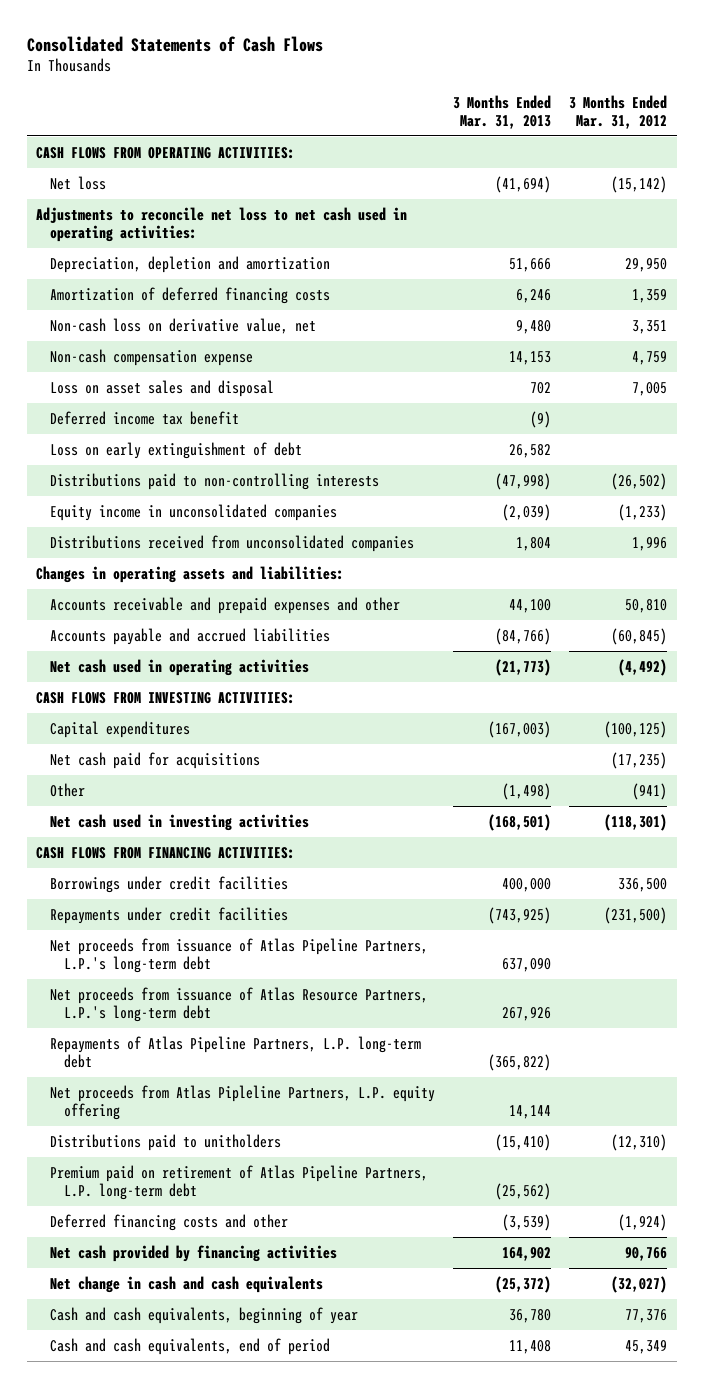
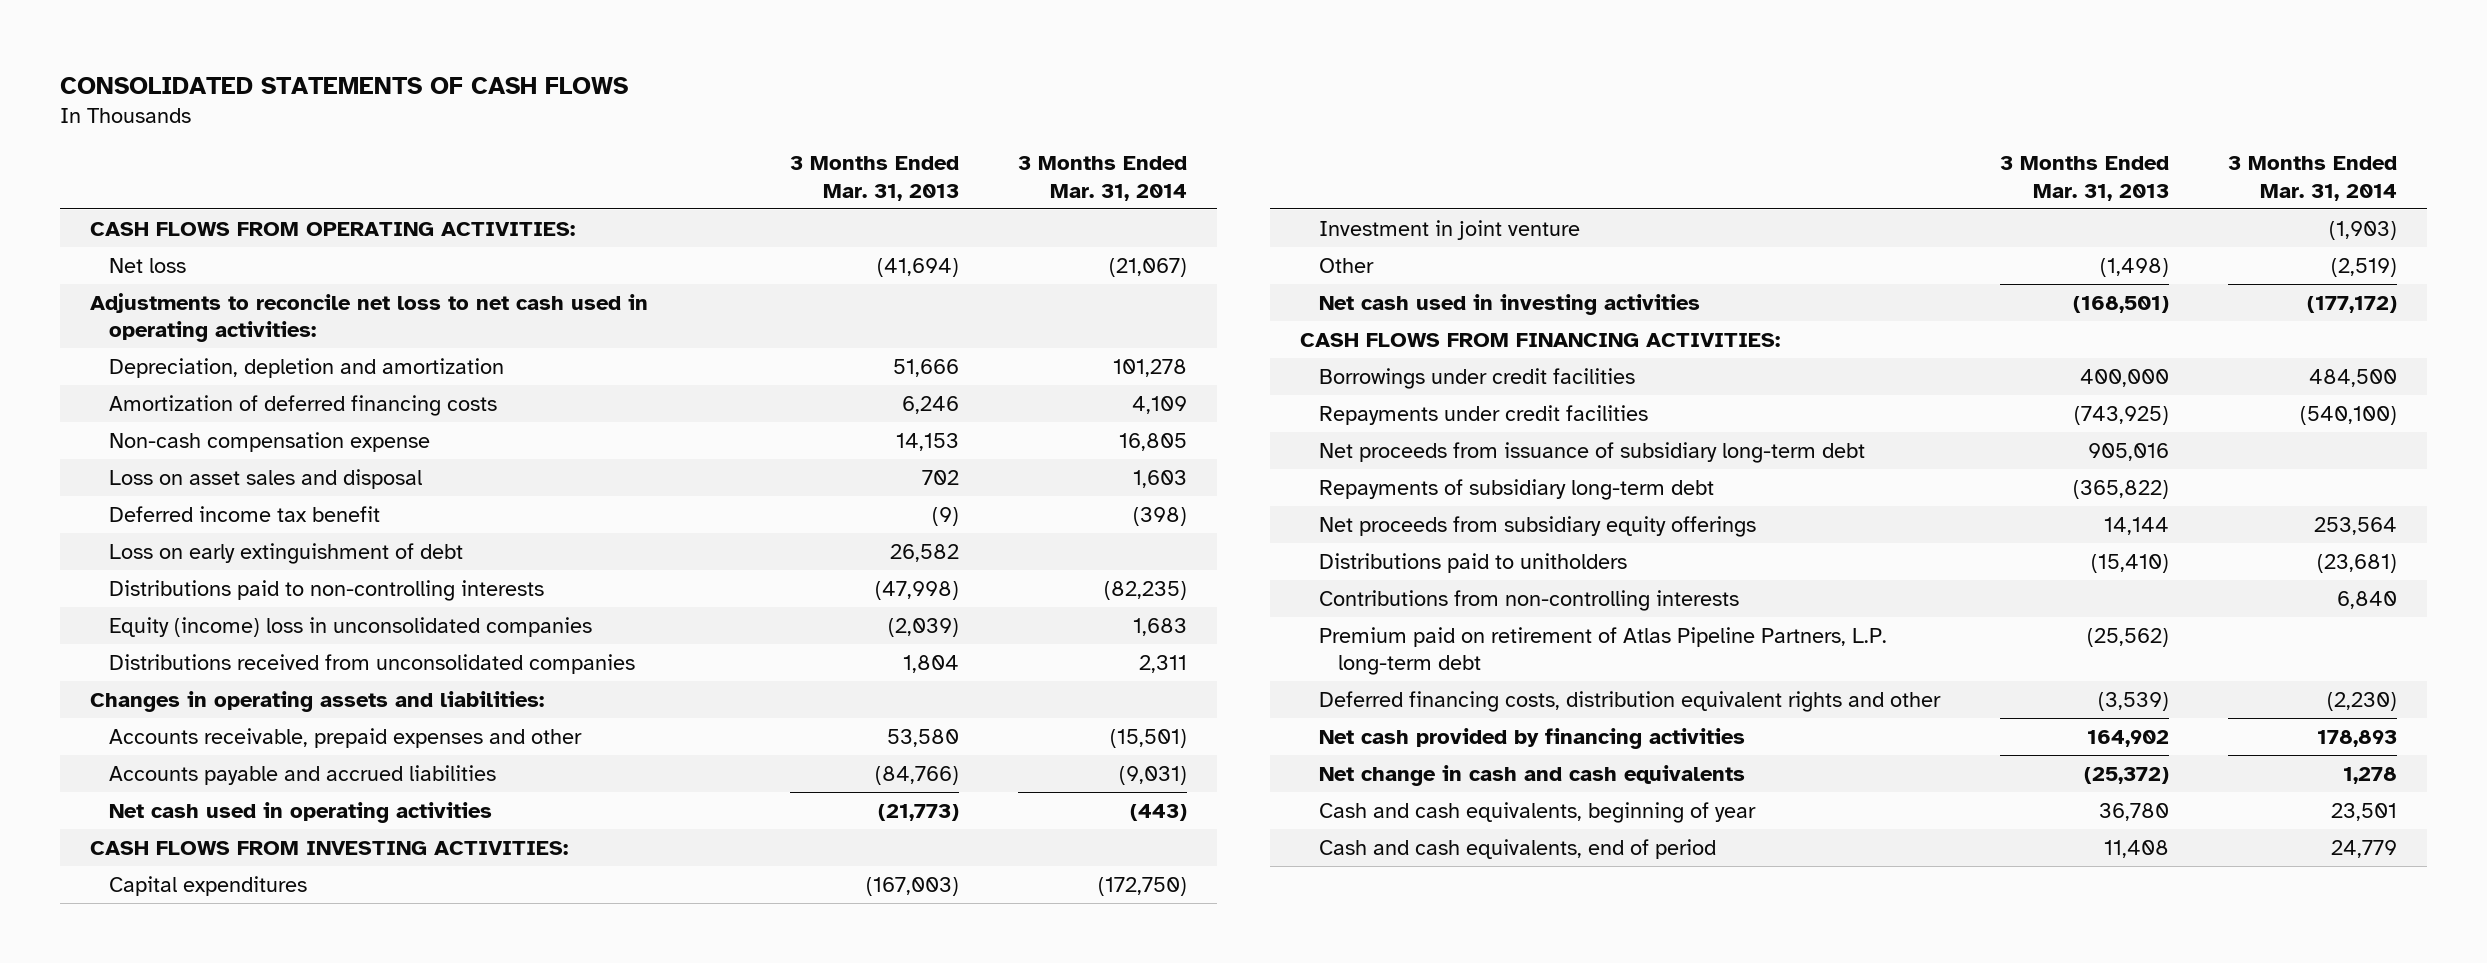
[26,35,323,52] Consolidated Statements of Cash Flows -> [60,76,629,94] CONSOLIDATED STATEMENTS OF CASH FLOWS
[569,94,668,129] 3 Months Ended Mar. 31, 2012 -> none
none -> [1017,156,1187,201] 3 Months Ended Mar. 31, 2014
[49,317,316,334] Non-cash loss on derivative value, net -> none
[49,503,337,521] Equity income in unconsolidated companies -> [109,616,593,637] Equity (income) loss in unconsolidated companies
[49,596,400,614] Accounts receivable and prepaid expenses and other -> [109,727,583,748] Accounts receivable, prepaid expenses and other
[509,598,552,613] 44,100 -> [886,728,959,747] 53,580
[49,751,260,769] Net cash paid for acquisitions -> none
none -> [1319,219,1581,240] Investment in joint venture
[49,986,428,1022] Net proceeds from issuance of Atlas Resource Partners, L.P.'s long-term debt -> none
[49,937,428,973] Net proceeds from issuance of Atlas Pipeline Partners, L.P.'s long-term debt -> [1319,441,1866,463] Net proceeds from issuance of subsidiary long-term debt
[502,957,552,972] 637,090 -> [2087,442,2169,461] 905,016
[49,1035,421,1068] Repayments of Atlas Pipeline Partners, L.P. long-term debt -> [1319,478,1715,500] Repayments of subsidiary long-term debt
[49,1084,435,1120] Net proceeds from Atlas Pipleline Partners, L.P. equity offering -> [1319,515,1757,537] Net proceeds from subsidiary equity offerings
none -> [1319,589,1740,611] Contributions from non-controlling interests
[49,1213,288,1231] Deferred financing costs and other -> [1319,690,1942,712] Deferred financing costs, distribution equivalent rights and other

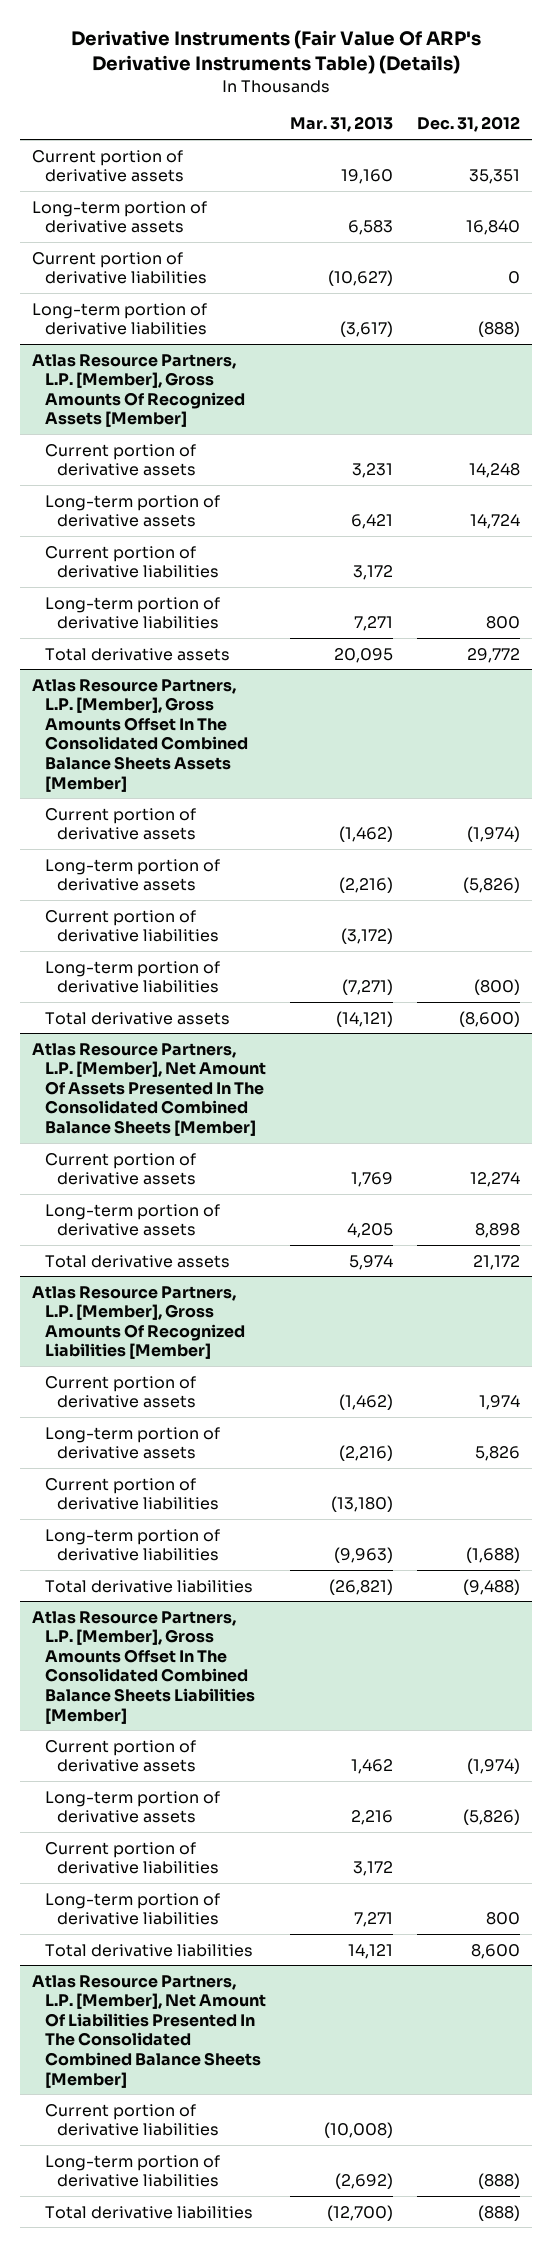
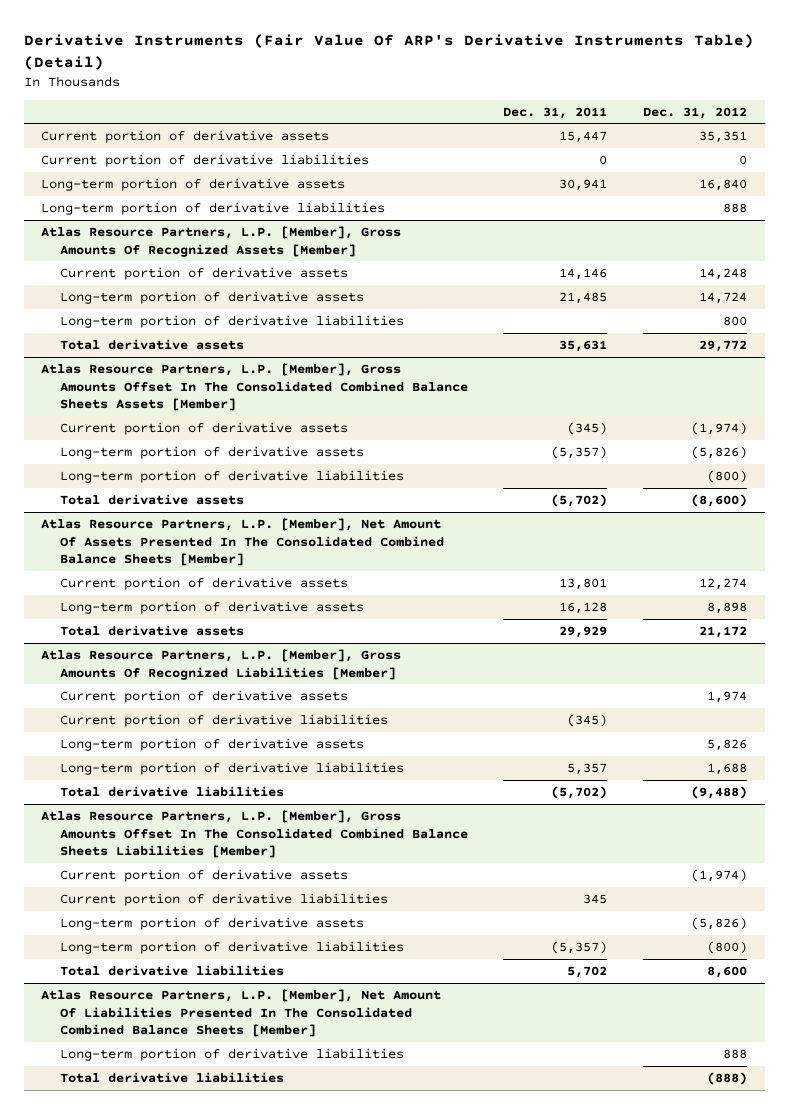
[71,30,482,74] Derivative Instruments (Fair Value Of ARP's Derivative Instruments Table) (Details) -> [23,34,754,70] Derivative Instruments (Fair Value Of ARP's Derivative Instruments Table) (Detail)
[289,116,393,133] Mar. 31, 2013 -> none
none -> [503,106,608,119] Dec. 31, 2011
[32,200,208,234] Long-term portion of derivative assets -> [41,177,346,191] Long-term portion of derivative assets
[477,321,520,338] (888) -> [723,202,748,213] 888
[44,545,219,579] Current portion of derivative liabilities -> none
[44,909,219,943] Current portion of derivative liabilities -> none
[44,1426,220,1460] Long-term portion of derivative assets -> [59,737,364,751] Long-term portion of derivative assets
[465,1547,520,1564] (1,688) -> [707,762,748,775] 1,688
[44,1790,220,1824] Long-term portion of derivative assets -> [59,916,364,930] Long-term portion of derivative assets
[485,1912,520,1926] 800 -> [707,940,748,954] (800)
[44,2103,219,2137] Current portion of derivative liabilities -> none
[477,2173,520,2190] (888) -> [723,1048,748,1059] 888

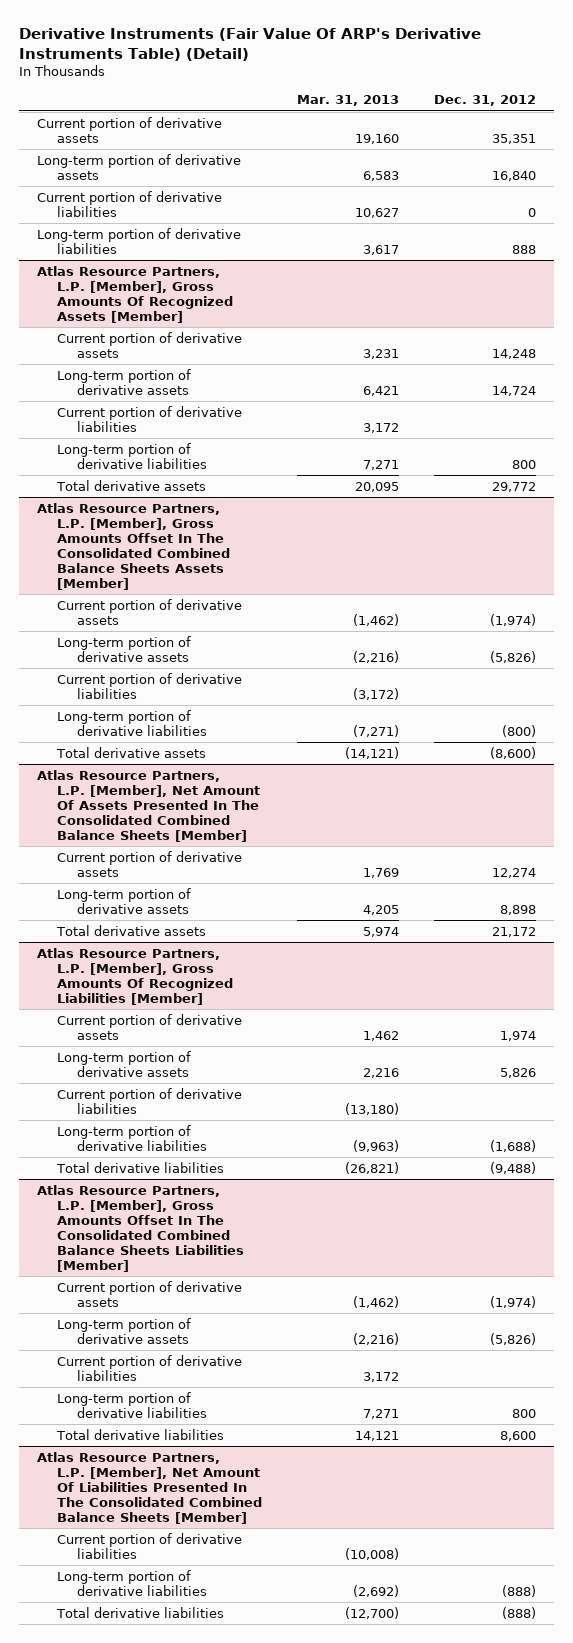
[503,106,608,119] Dec. 31, 2011 -> none
none -> [297,95,400,107] Mar. 31, 2013
[41,153,370,167] Current portion of derivative liabilities -> [36,190,222,217] Current portion of derivative liabilities
none -> [56,405,242,432] Current portion of derivative liabilities
none -> [56,672,242,699] Current portion of derivative liabilities
[59,713,388,727] Current portion of derivative liabilities -> [56,1087,242,1114] Current portion of derivative liabilities
[707,762,748,775] 1,688 -> [490,1139,537,1152] (1,688)
[59,892,388,906] Current portion of derivative liabilities -> [56,1354,242,1381] Current portion of derivative liabilities
[707,940,748,954] (800) -> [512,1408,537,1418] 800
none -> [56,1532,242,1559] Current portion of derivative liabilities
[723,1048,748,1059] 888 -> [502,1584,537,1597] (888)

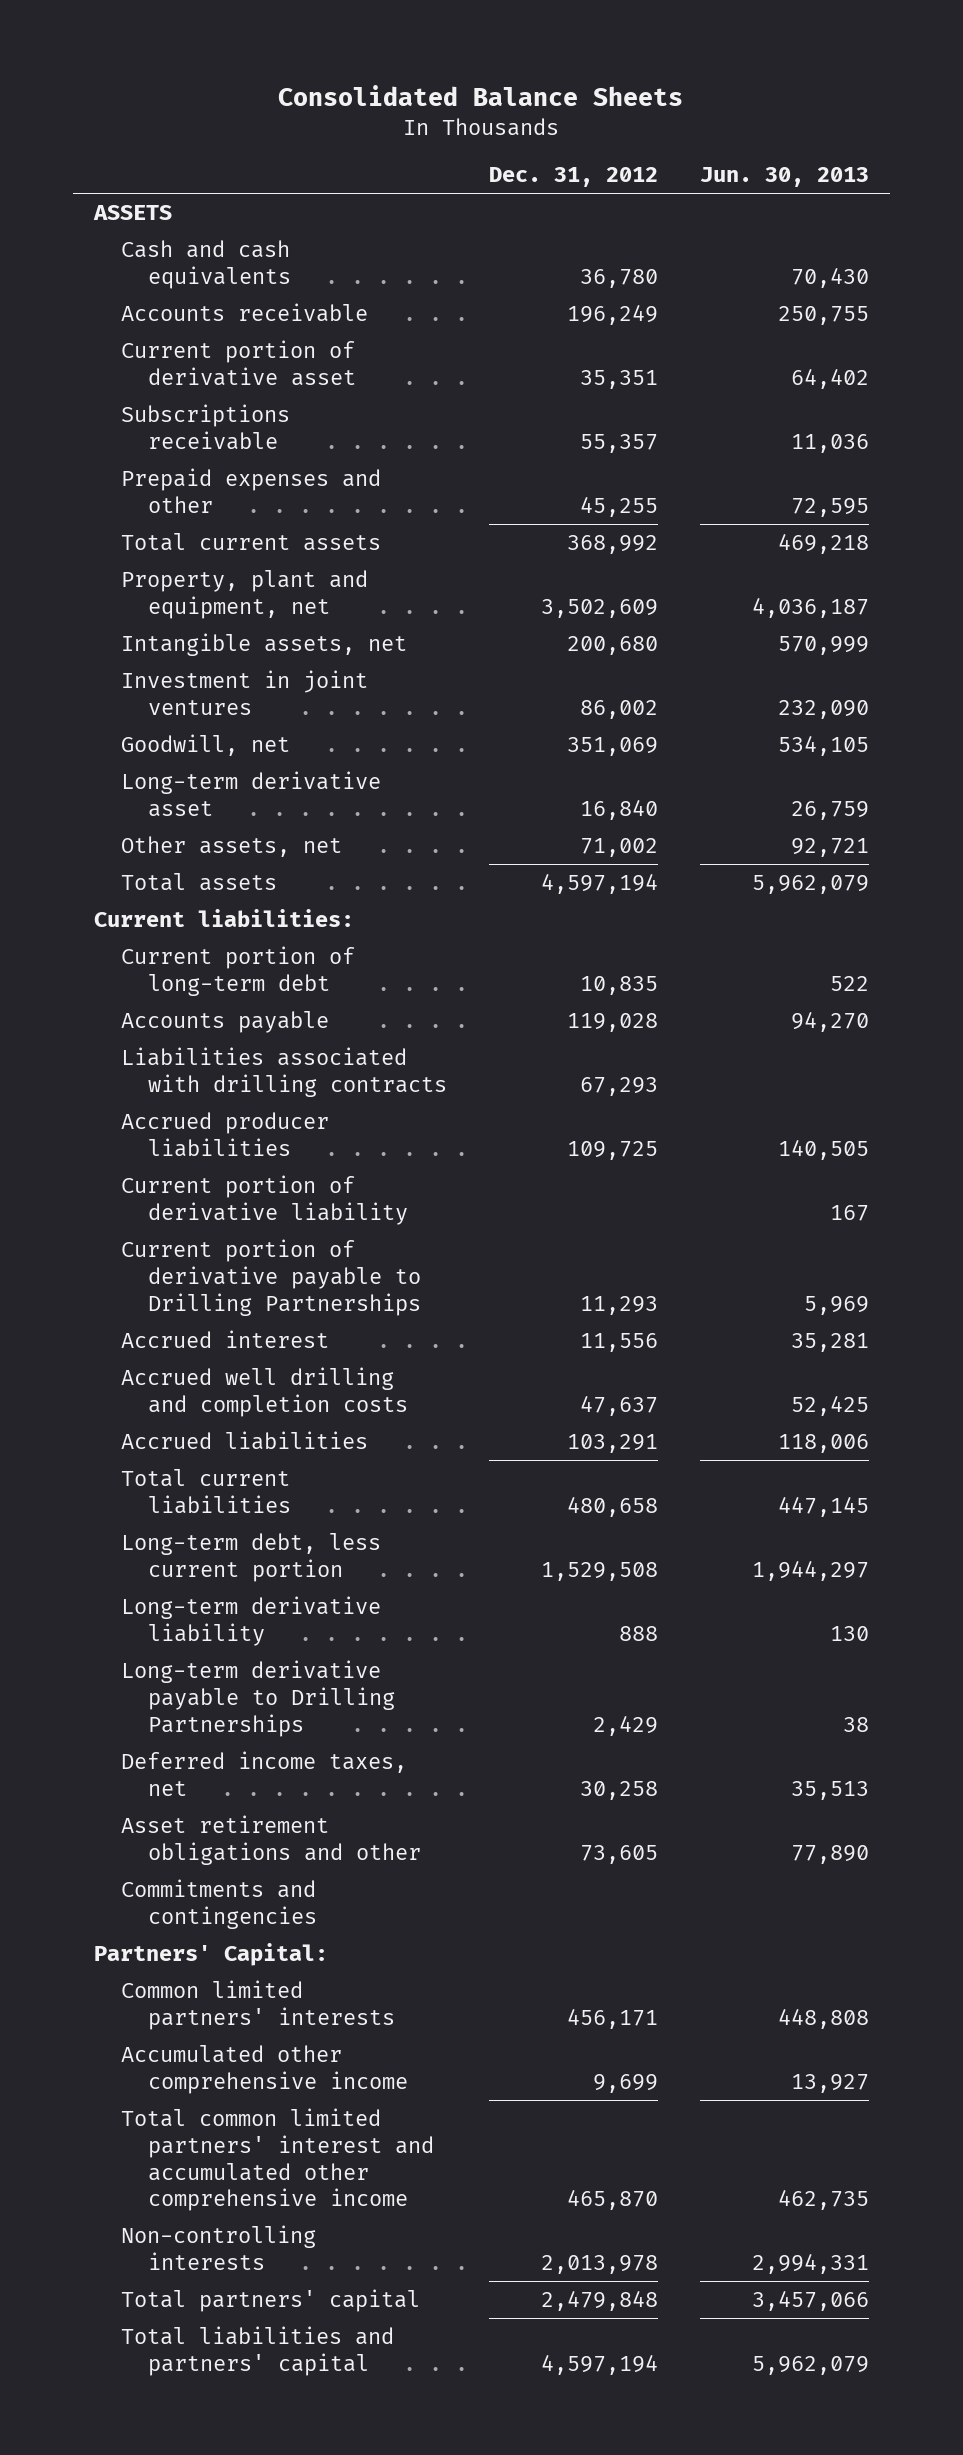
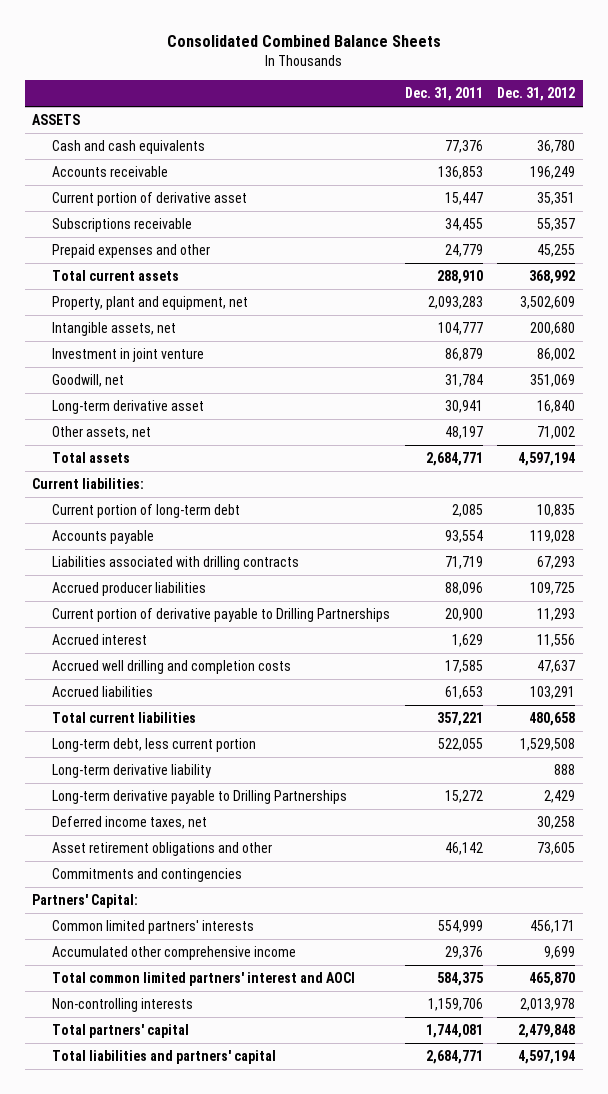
[278,84,684,106] Consolidated Balance Sheets -> [166,34,441,47] Consolidated Combined Balance Sheets
[699,167,869,188] Jun. 30, 2013 -> none
none -> [404,87,483,102] Dec. 31, 2011
[120,670,368,715] Investment in joint ventures -> [52,348,205,363] Investment in joint venture
[120,1175,408,1225] Current portion of derivative liability -> none
[120,2108,434,2212] Total common limited partners' interest and accumulated other comprehensive income -> [52,972,356,987] Total common limited partners' interest and AOCI

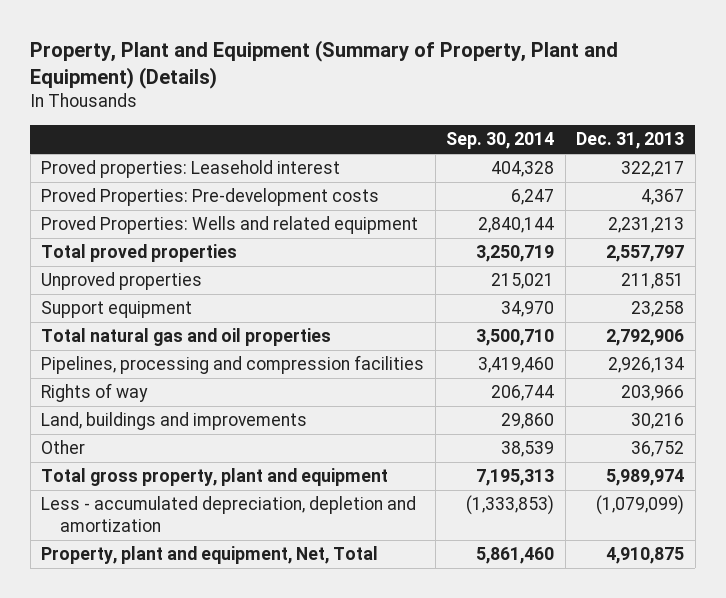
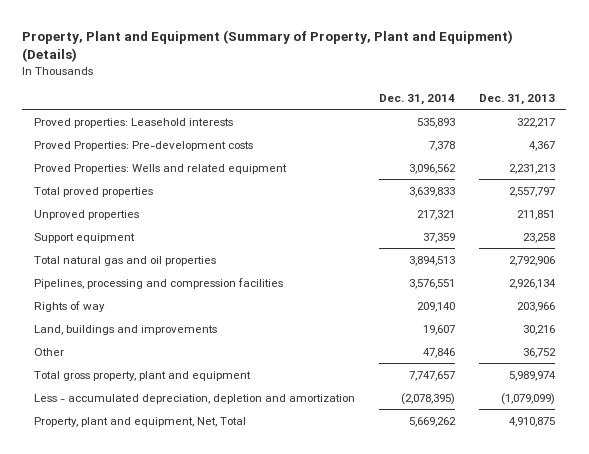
[446,131,555,149] Sep. 30, 2014 -> none
none -> [378,94,455,106] Dec. 31, 2014
[41,160,341,179] Proved properties: Leasehold interest -> [34,117,234,128] Proved properties: Leasehold interests

